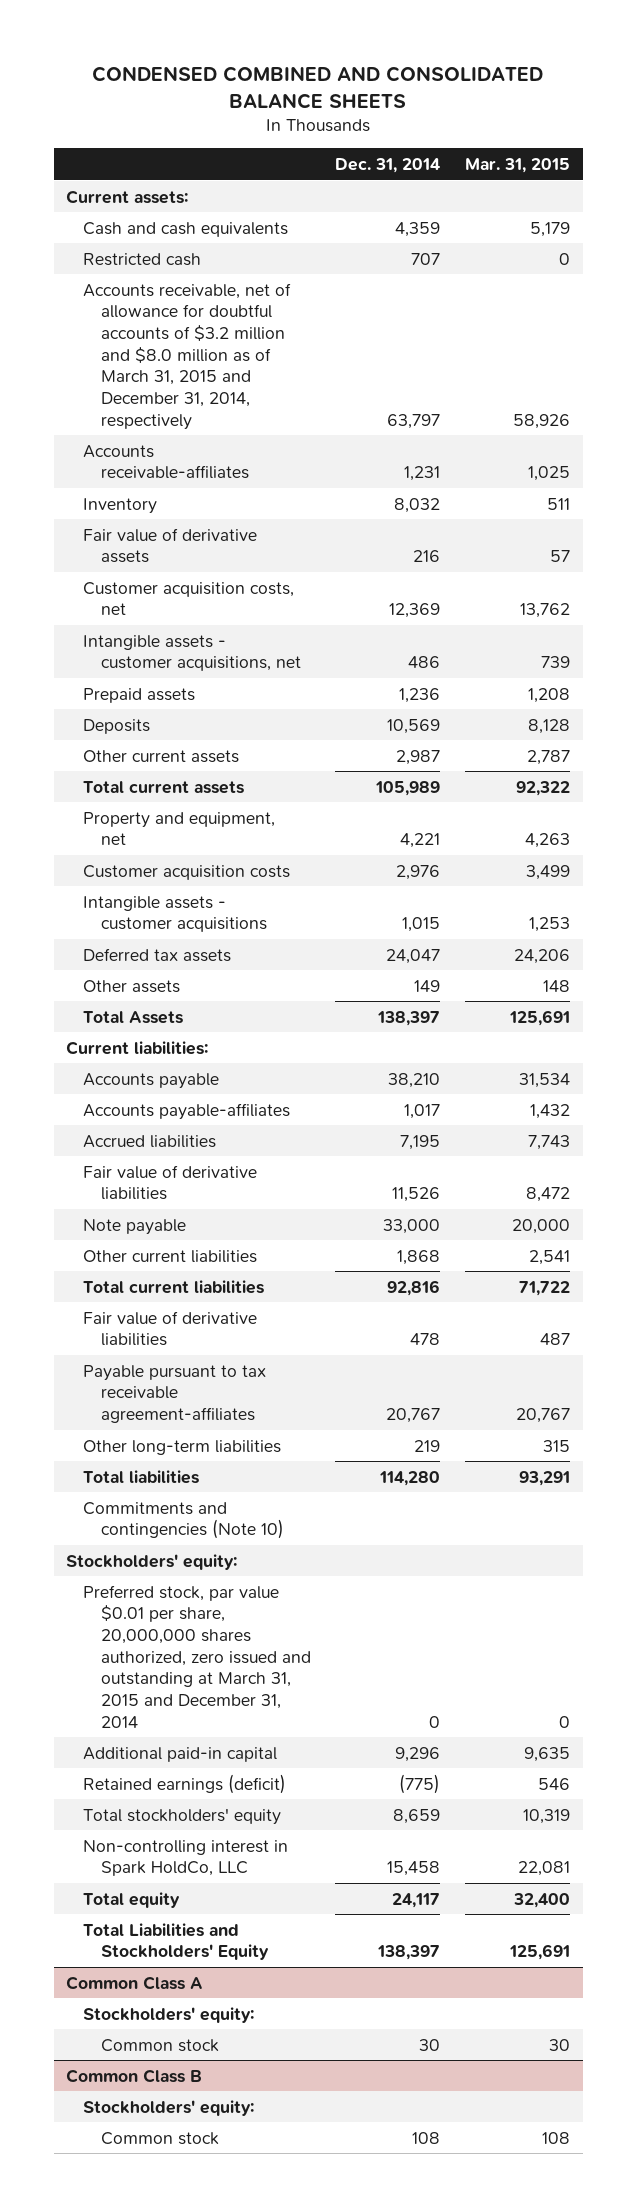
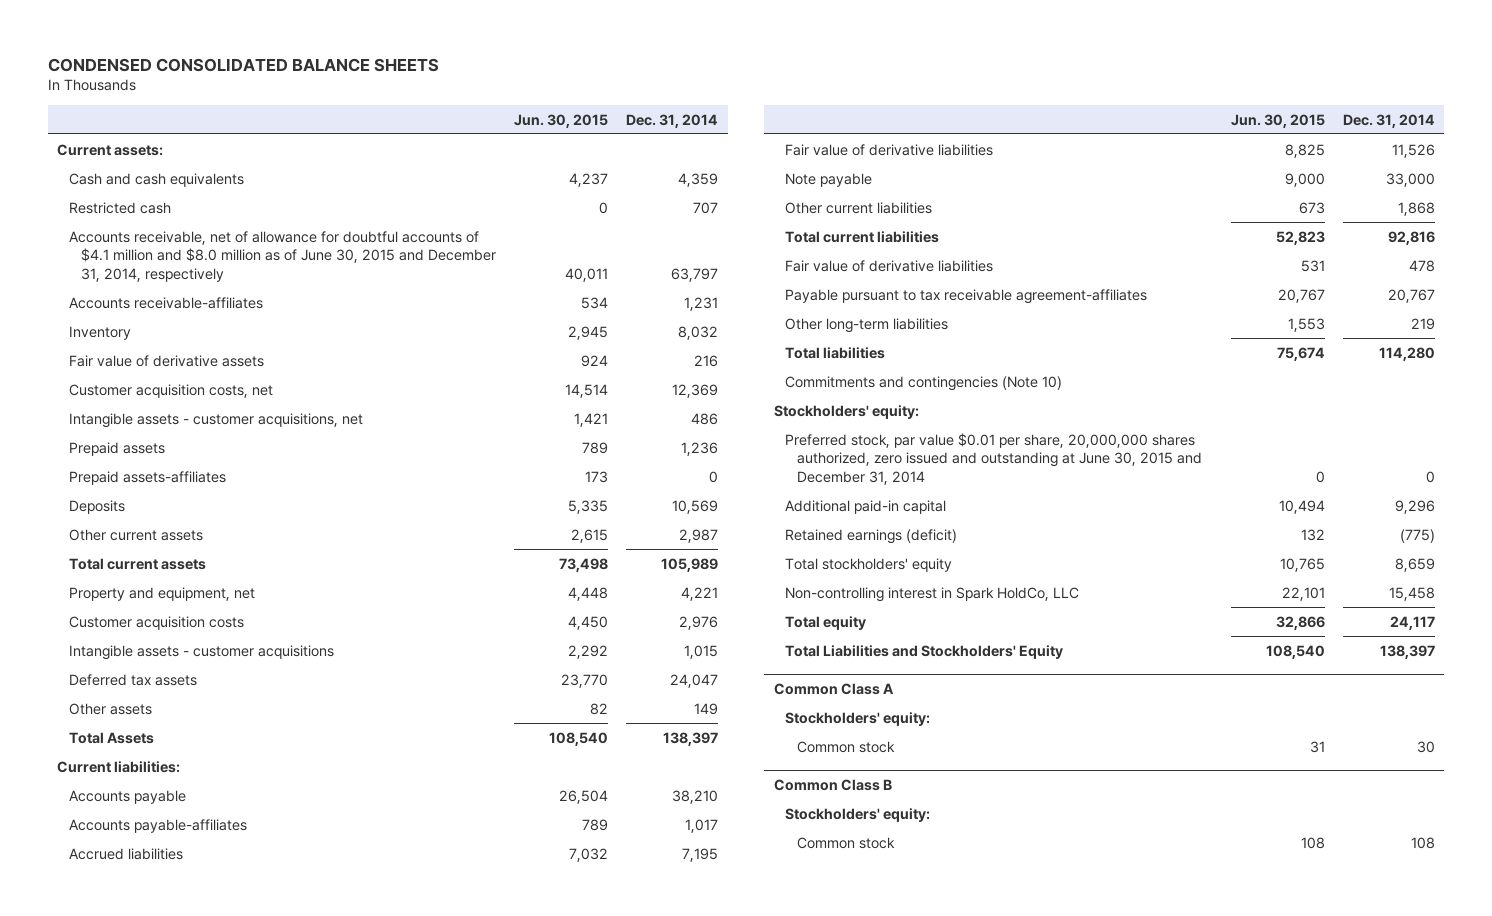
[92,65,544,109] CONDENSED COMBINED AND CONSOLIDATED BALANCE SHEETS -> [47,57,439,72] CONDENSED CONSOLIDATED BALANCE SHEETS
[465,158,571,174] Mar. 31, 2015 -> none
none -> [514,113,609,128] Jun. 30, 2015
[83,282,292,430] Accounts receivable, net of allowance for doubtful accounts of $3.2 million and $8.0 million as of March 31, 2015 and December 31, 2014, respectively -> [68,230,496,282] Accounts receivable, net of allowance for doubtful accounts of $4.1 million and $8.0 million as of June 30, 2015 and December 31, 2014, respectively
none -> [68,470,226,485] Prepaid assets-affiliates
[83,1584,311,1728] Preferred stock, par value $0.01 per share, 20,000,000 shares authorized, zero issued and outstanding at March 31, 2015 and December 31, 2014 -> [785,432,1203,485] Preferred stock, par value $0.01 per share, 20,000,000 shares authorized, zero issued and outstanding at June 30, 2015 and December 31, 2014

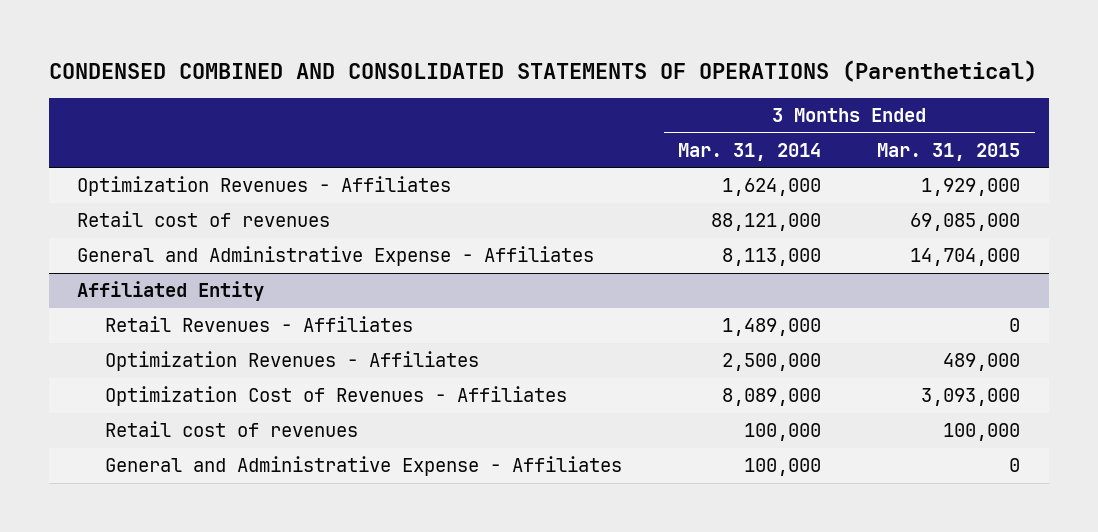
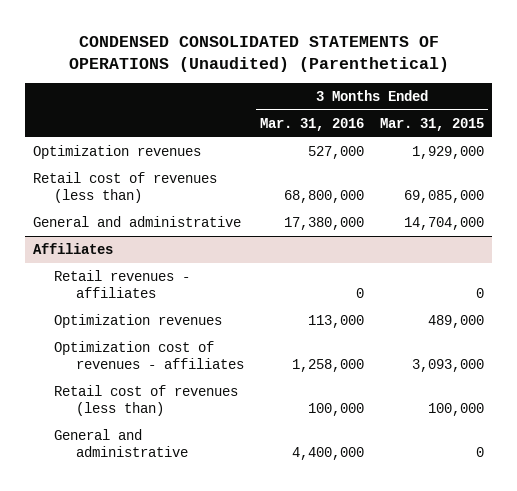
[49,59,1038,82] CONDENSED COMBINED AND CONSOLIDATED STATEMENTS OF OPERATIONS (Parenthetical) -> [68,35,449,72] CONDENSED CONSOLIDATED STATEMENTS OF OPERATIONS (Unaudited) (Parenthetical)
[678,142,822,161] Mar. 31, 2014 -> none
none -> [259,117,364,131] Mar. 31, 2016
[77,176,452,197] Optimization Revenues - Affiliates -> [32,145,201,160] Optimization revenues
[77,211,331,228] Retail cost of revenues -> [32,172,217,204] Retail cost of revenues (less than)
[77,246,595,267] General and Administrative Expense - Affiliates -> [32,216,241,228] General and administrative
[77,281,265,302] Affiliated Entity -> [32,243,113,255] Affiliates
[104,316,413,333] Retail Revenues - Affiliates -> [54,270,191,299] Retail revenues - affiliates
[104,351,479,372] Optimization Revenues - Affiliates -> [54,314,223,329] Optimization revenues
[104,386,567,407] Optimization Cost of Revenues - Affiliates -> [54,341,244,370] Optimization cost of revenues - affiliates
[104,421,358,438] Retail cost of revenues -> [54,385,239,417] Retail cost of revenues (less than)
[104,456,622,477] General and Administrative Expense - Affiliates -> [54,429,188,458] General and administrative

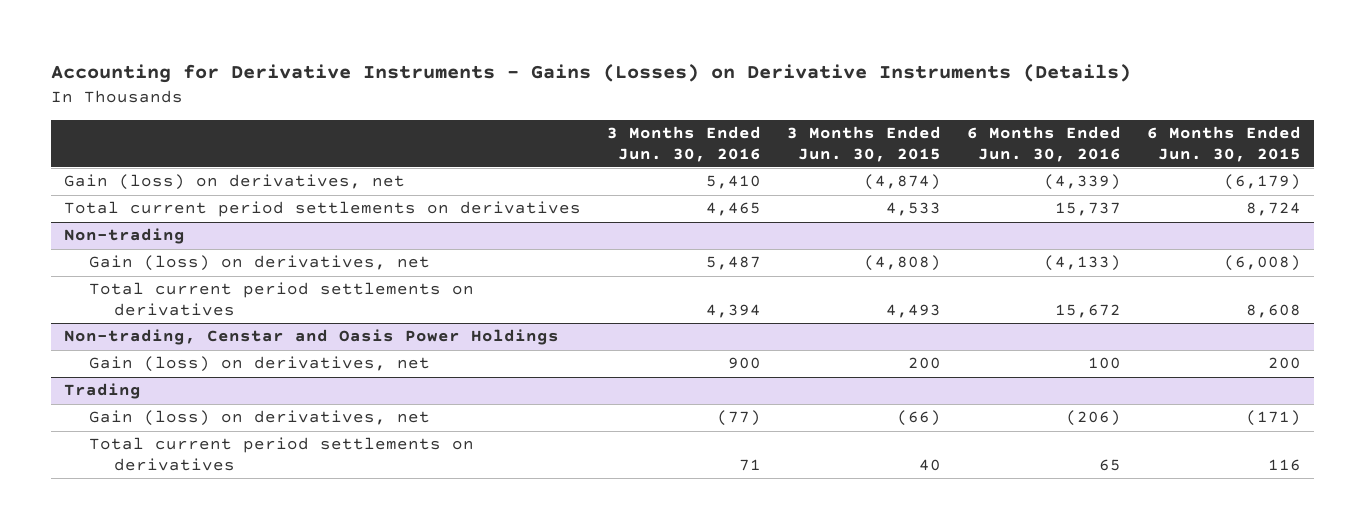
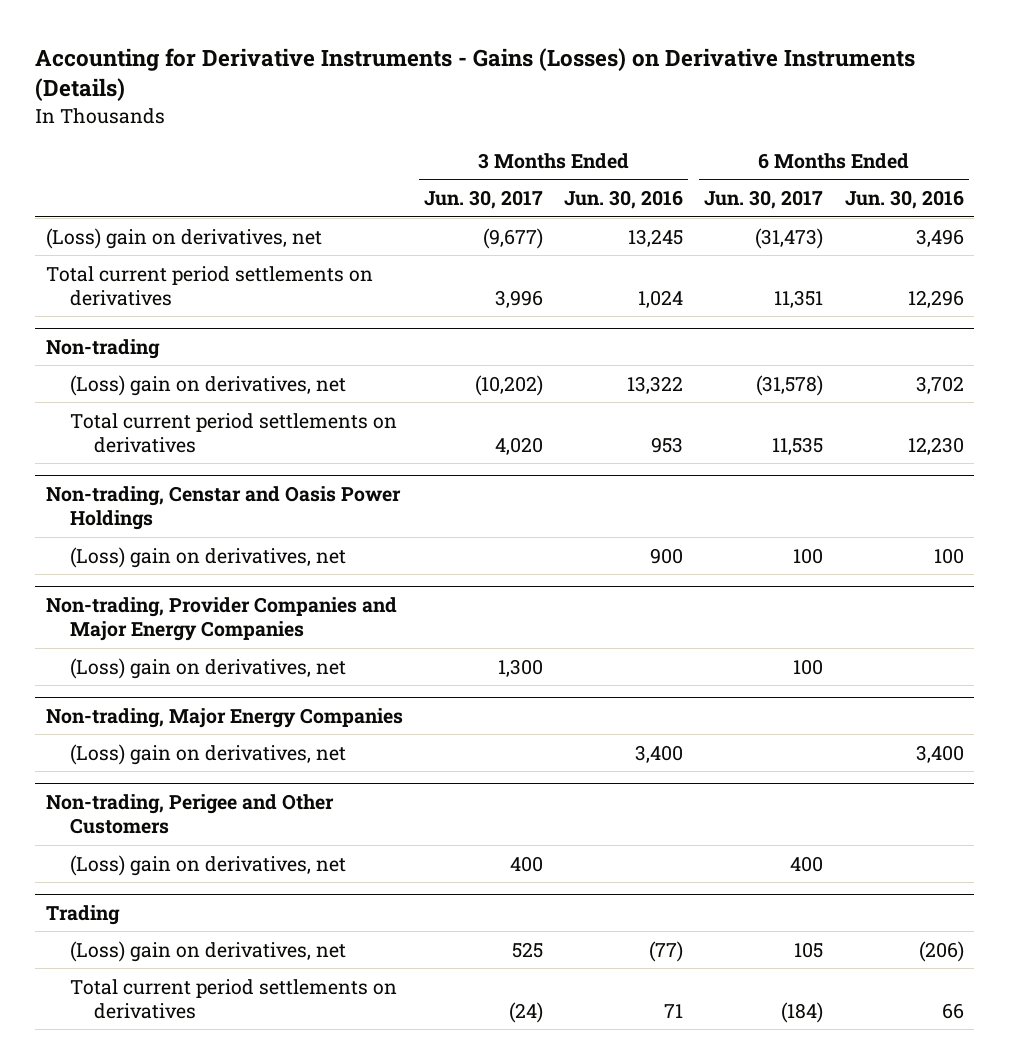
[786,126,941,162] 3 Months Ended Jun. 30, 2015 -> none
[1147,126,1302,162] 6 Months Ended Jun. 30, 2015 -> none
none -> [423,190,543,210] Jun. 30, 2017
none -> [704,190,824,210] Jun. 30, 2017
[63,174,405,191] Gain (loss) on derivatives, net -> [45,227,322,249] (Loss) gain on derivatives, net
[705,175,761,190] 5,410 -> [628,228,684,247] 13,245
[1044,174,1122,191] (4,339) -> [915,228,964,247] 3,496
[705,202,761,217] 4,465 -> [638,289,684,308] 1,024
[1055,202,1122,217] 15,737 -> [907,289,964,308] 12,296
[89,255,431,272] Gain (loss) on derivatives, net -> [69,374,346,396] (Loss) gain on derivatives, net
[705,256,761,271] 5,487 -> [627,375,684,394] 13,322
[1044,255,1122,272] (4,133) -> [915,375,964,394] 3,702
[705,304,761,319] 4,394 -> [651,436,684,453] 953
[1055,304,1122,319] 15,672 -> [907,436,964,455] 12,230
[89,356,431,373] Gain (loss) on derivatives, net -> [69,546,346,568] (Loss) gain on derivatives, net
none -> [45,596,397,641] Non-trading, Provider Companies and Major Energy Companies
none -> [69,657,346,679] (Loss) gain on derivatives, net
none -> [45,707,403,728] Non-trading, Major Energy Companies
none -> [69,743,346,765] (Loss) gain on derivatives, net
none -> [45,793,334,834] Non-trading, Perigee and Other Customers
none -> [69,854,346,876] (Loss) gain on derivatives, net
[89,410,431,427] Gain (loss) on derivatives, net -> [69,940,346,962] (Loss) gain on derivatives, net
[1099,459,1122,472] 65 -> [941,1002,964,1019] 66

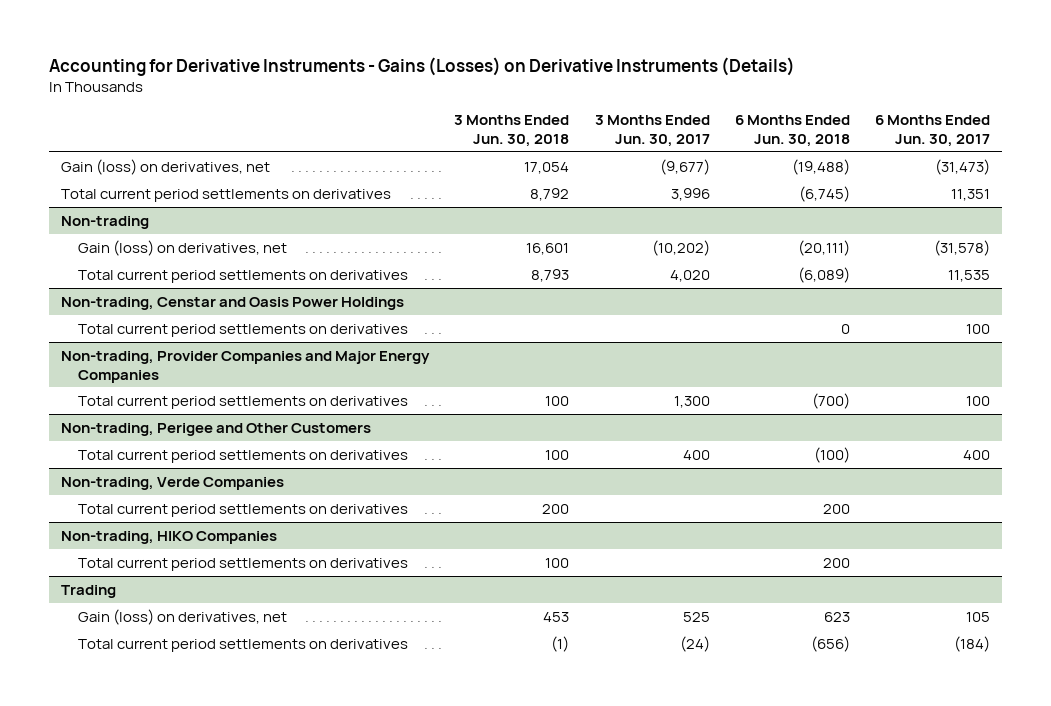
[564,190,684,210] Jun. 30, 2016 -> none
[844,190,964,210] Jun. 30, 2016 -> none
none -> [454,115,570,148] 3 Months Ended Jun. 30, 2018
none -> [734,115,850,148] 6 Months Ended Jun. 30, 2018
[45,227,322,249] (Loss) gain on derivatives, net -> [61,158,271,175] Gain (loss) on derivatives, net
[69,374,346,396] (Loss) gain on derivatives, net -> [77,239,287,256] Gain (loss) on derivatives, net
[69,546,346,568] (Loss) gain on derivatives, net -> none
none -> [77,323,408,337] Total current period settlements on derivatives
[45,707,403,728] Non-trading, Major Energy Companies -> none
[69,743,346,765] (Loss) gain on derivatives, net -> none
[69,657,346,679] (Loss) gain on derivatives, net -> [77,395,408,409] Total current period settlements on derivatives
[69,854,346,876] (Loss) gain on derivatives, net -> none
none -> [77,449,408,463] Total current period settlements on derivatives
none -> [61,476,285,490] Non-trading, Verde Companies
none -> [77,503,408,517] Total current period settlements on derivatives
none -> [61,530,278,544] Non-trading, HIKO Companies
none -> [77,557,408,571] Total current period settlements on derivatives
[69,940,346,962] (Loss) gain on derivatives, net -> [77,608,287,625] Gain (loss) on derivatives, net

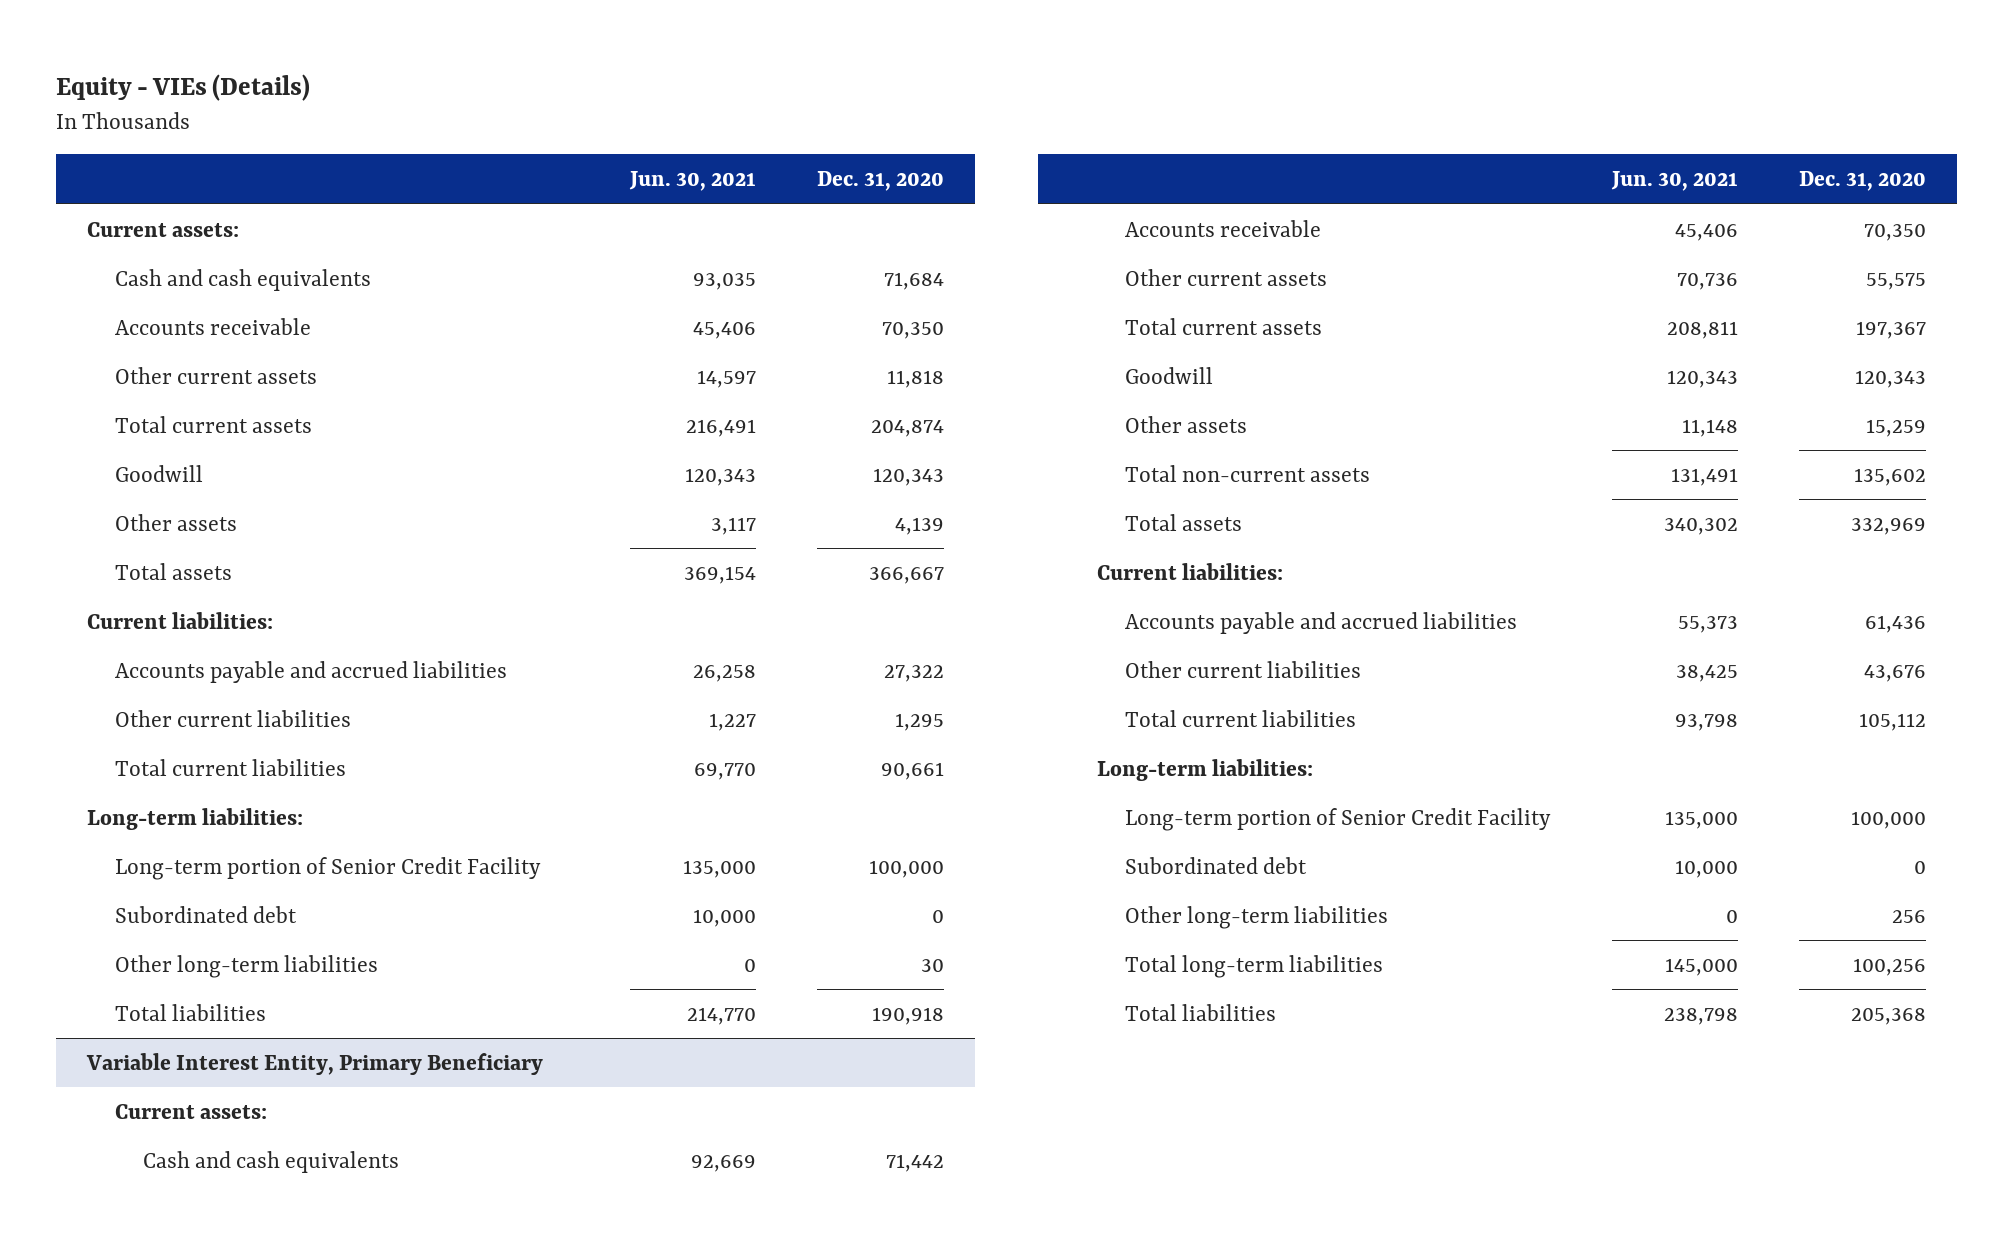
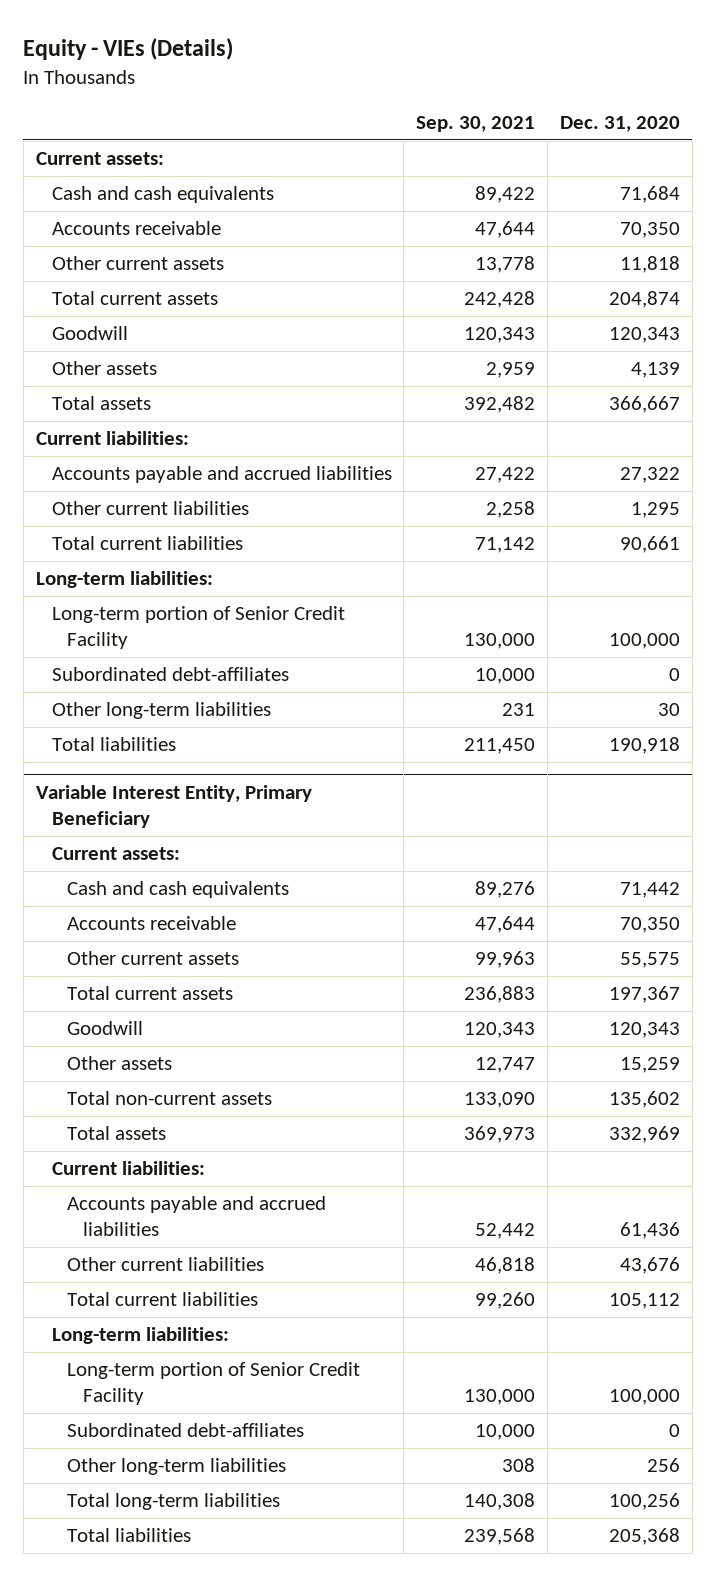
[628,171,756,192] Jun. 30, 2021 -> none
none -> [416,115,536,132] Sep. 30, 2021
[115,905,298,923] Subordinated debt -> [51,667,289,682] Subordinated debt-affiliates
[1125,856,1308,874] Subordinated debt -> [67,1423,305,1438] Subordinated debt-affiliates

